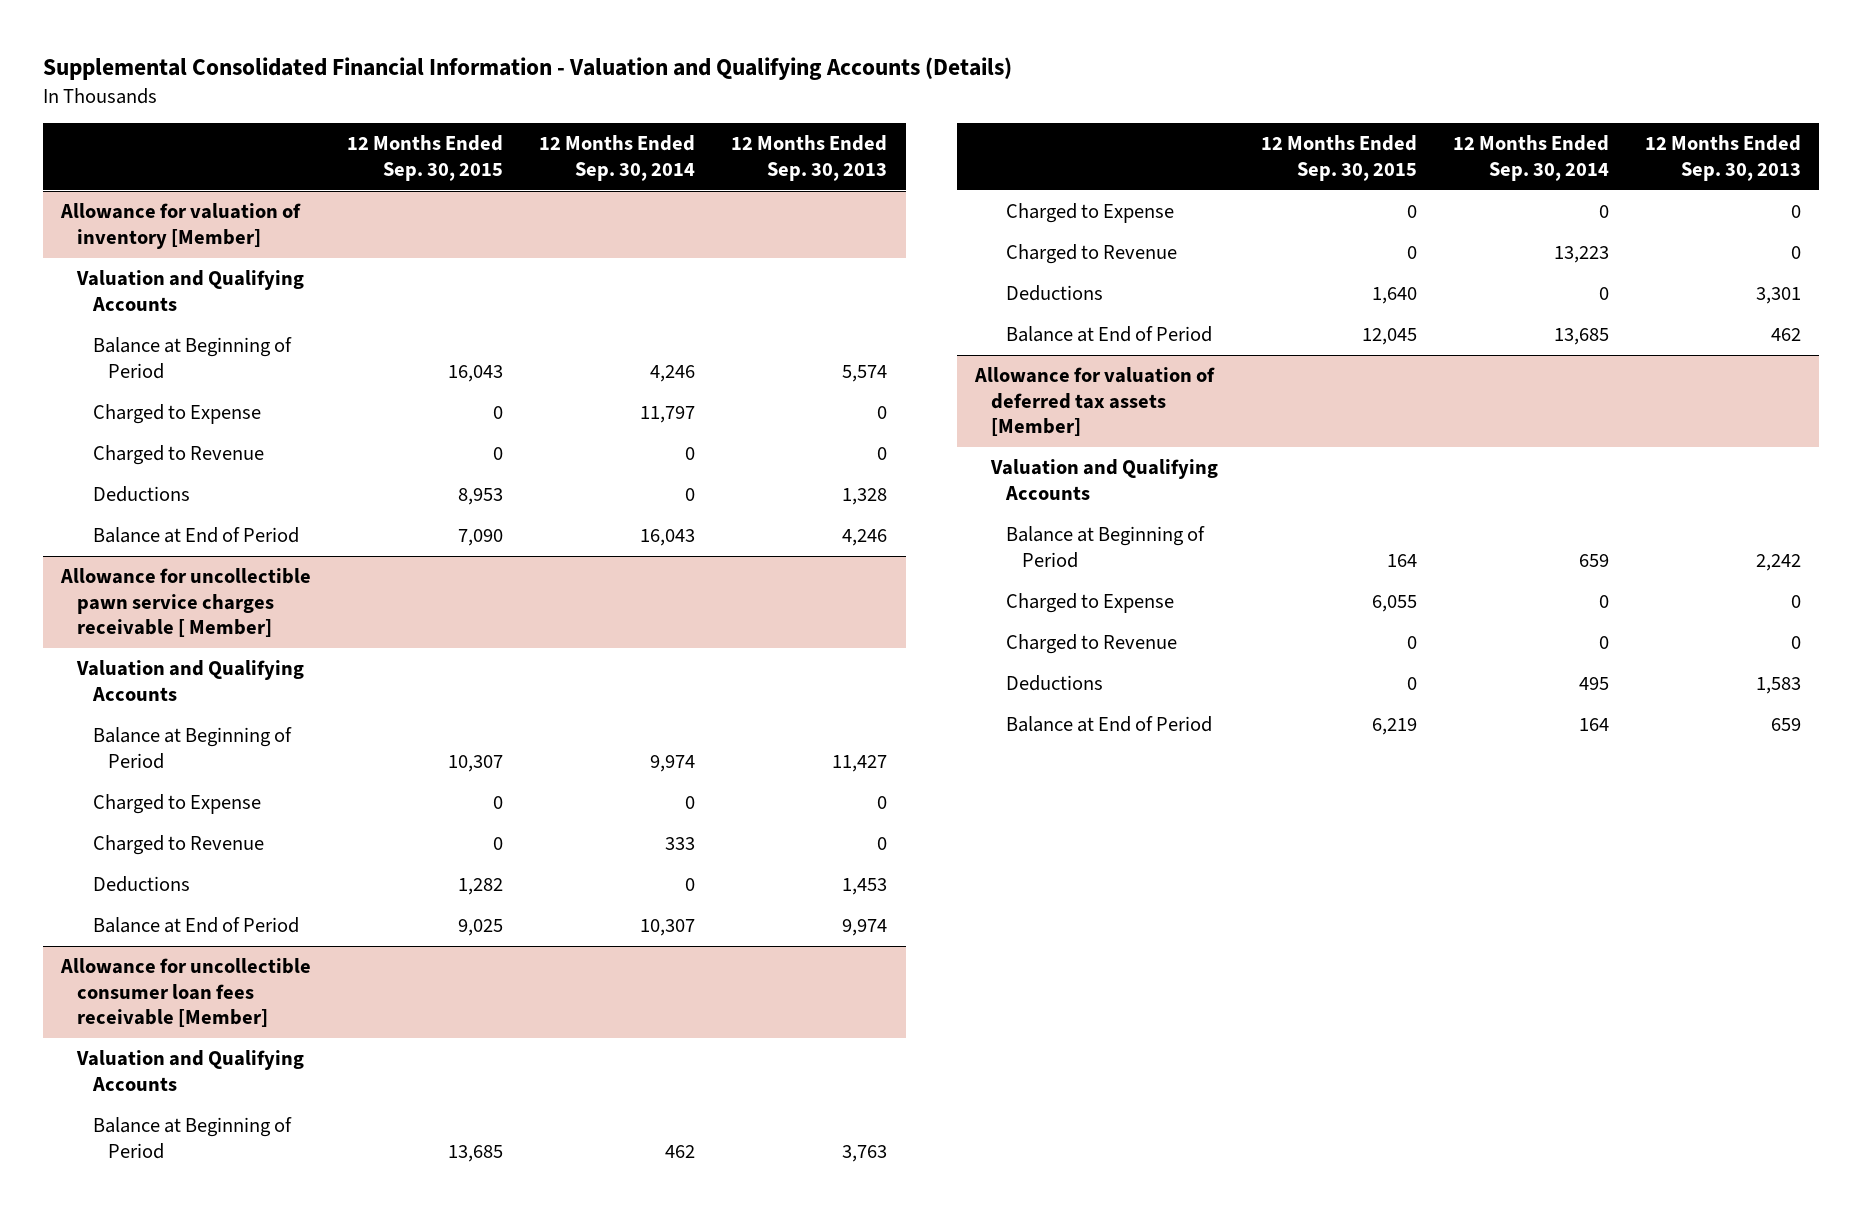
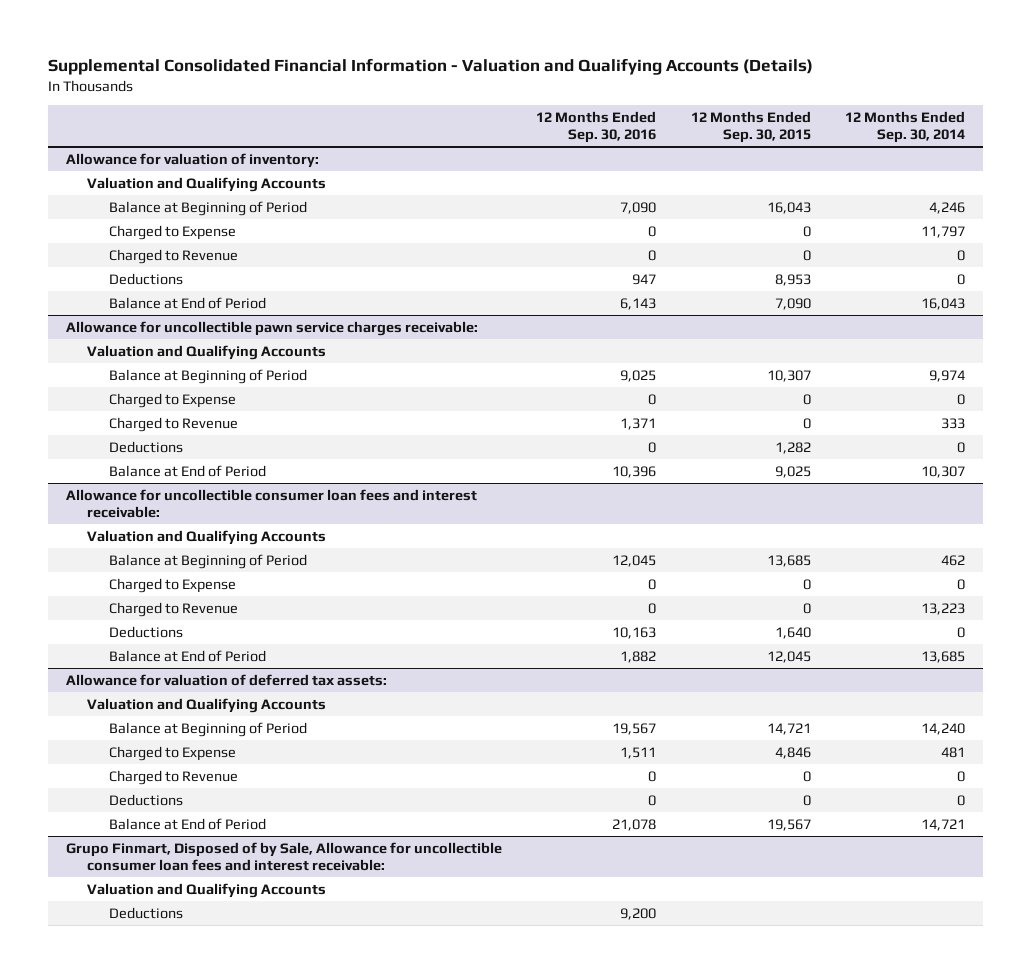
[731,135,888,181] 12 Months Ended Sep. 30, 2013 -> none
none -> [536,110,657,143] 12 Months Ended Sep. 30, 2016
[60,203,302,249] Allowance for valuation of inventory [Member] -> [65,152,319,168] Allowance for valuation of inventory:
[60,568,312,638] Allowance for uncollectible pawn service charges receivable [ Member] -> [65,320,478,336] Allowance for uncollectible pawn service charges receivable:
[60,958,312,1028] Allowance for uncollectible consumer loan fees receivable [Member] -> [65,488,477,518] Allowance for uncollectible consumer loan fees and interest receivable:
[973,367,1215,437] Allowance for valuation of deferred tax assets [Member] -> [65,673,387,686] Allowance for valuation of deferred tax assets:
[1386,553,1417,567] 164 -> [766,722,811,735] 14,721
[1579,553,1610,567] 659 -> [921,722,966,735] 14,240
[1371,595,1417,613] 6,055 -> [774,746,811,759] 4,846
[1599,595,1610,609] 0 -> [941,746,966,758] 481
[1579,677,1610,691] 495 -> [957,794,966,806] 0
[1371,718,1417,736] 6,219 -> [766,818,811,831] 19,567
[1579,718,1610,732] 164 -> [921,818,966,831] 14,721
none -> [65,841,502,871] Grupo Finmart, Disposed of by Sale, Allowance for uncollectible consumer loan fees and interest receivable:
none -> [87,882,327,898] Valuation and Qualifying Accounts
none -> [109,906,184,919] Deductions

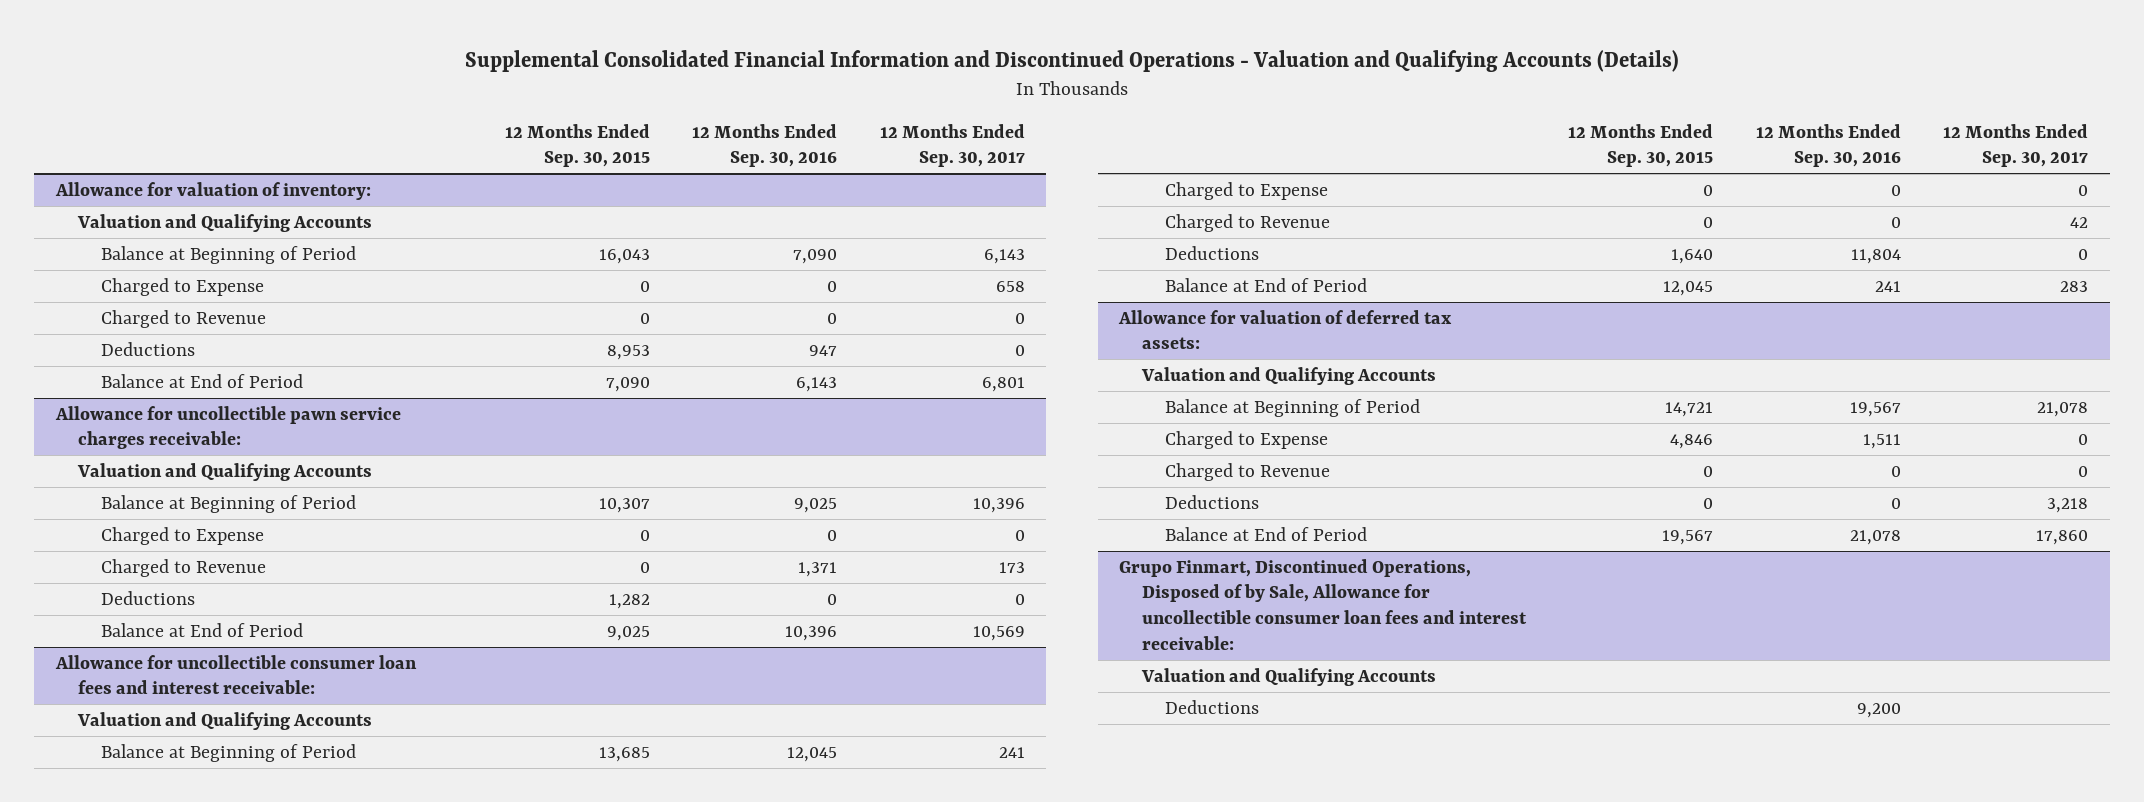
[48,57,814,75] Supplemental Consolidated Financial Information - Valuation and Qualifying Accounts (Details) -> [464,49,1679,72] Supplemental Consolidated Financial Information and Discontinued Operations - Valuation and Qualifying Accounts (Details)
[845,110,966,143] 12 Months Ended Sep. 30, 2014 -> none
none -> [879,123,1025,168] 12 Months Ended Sep. 30, 2017
[612,626,657,639] 10,163 -> [1850,248,1901,264] 11,804
[620,650,657,663] 1,882 -> [1874,280,1901,292] 241
[65,841,502,871] Grupo Finmart, Disposed of by Sale, Allowance for uncollectible consumer loan fees and interest receivable: -> [1119,558,1528,650] Grupo Finmart, Discontinued Operations, Disposed of by Sale, Allowance for uncollectible consumer loan fees and interest receivable:

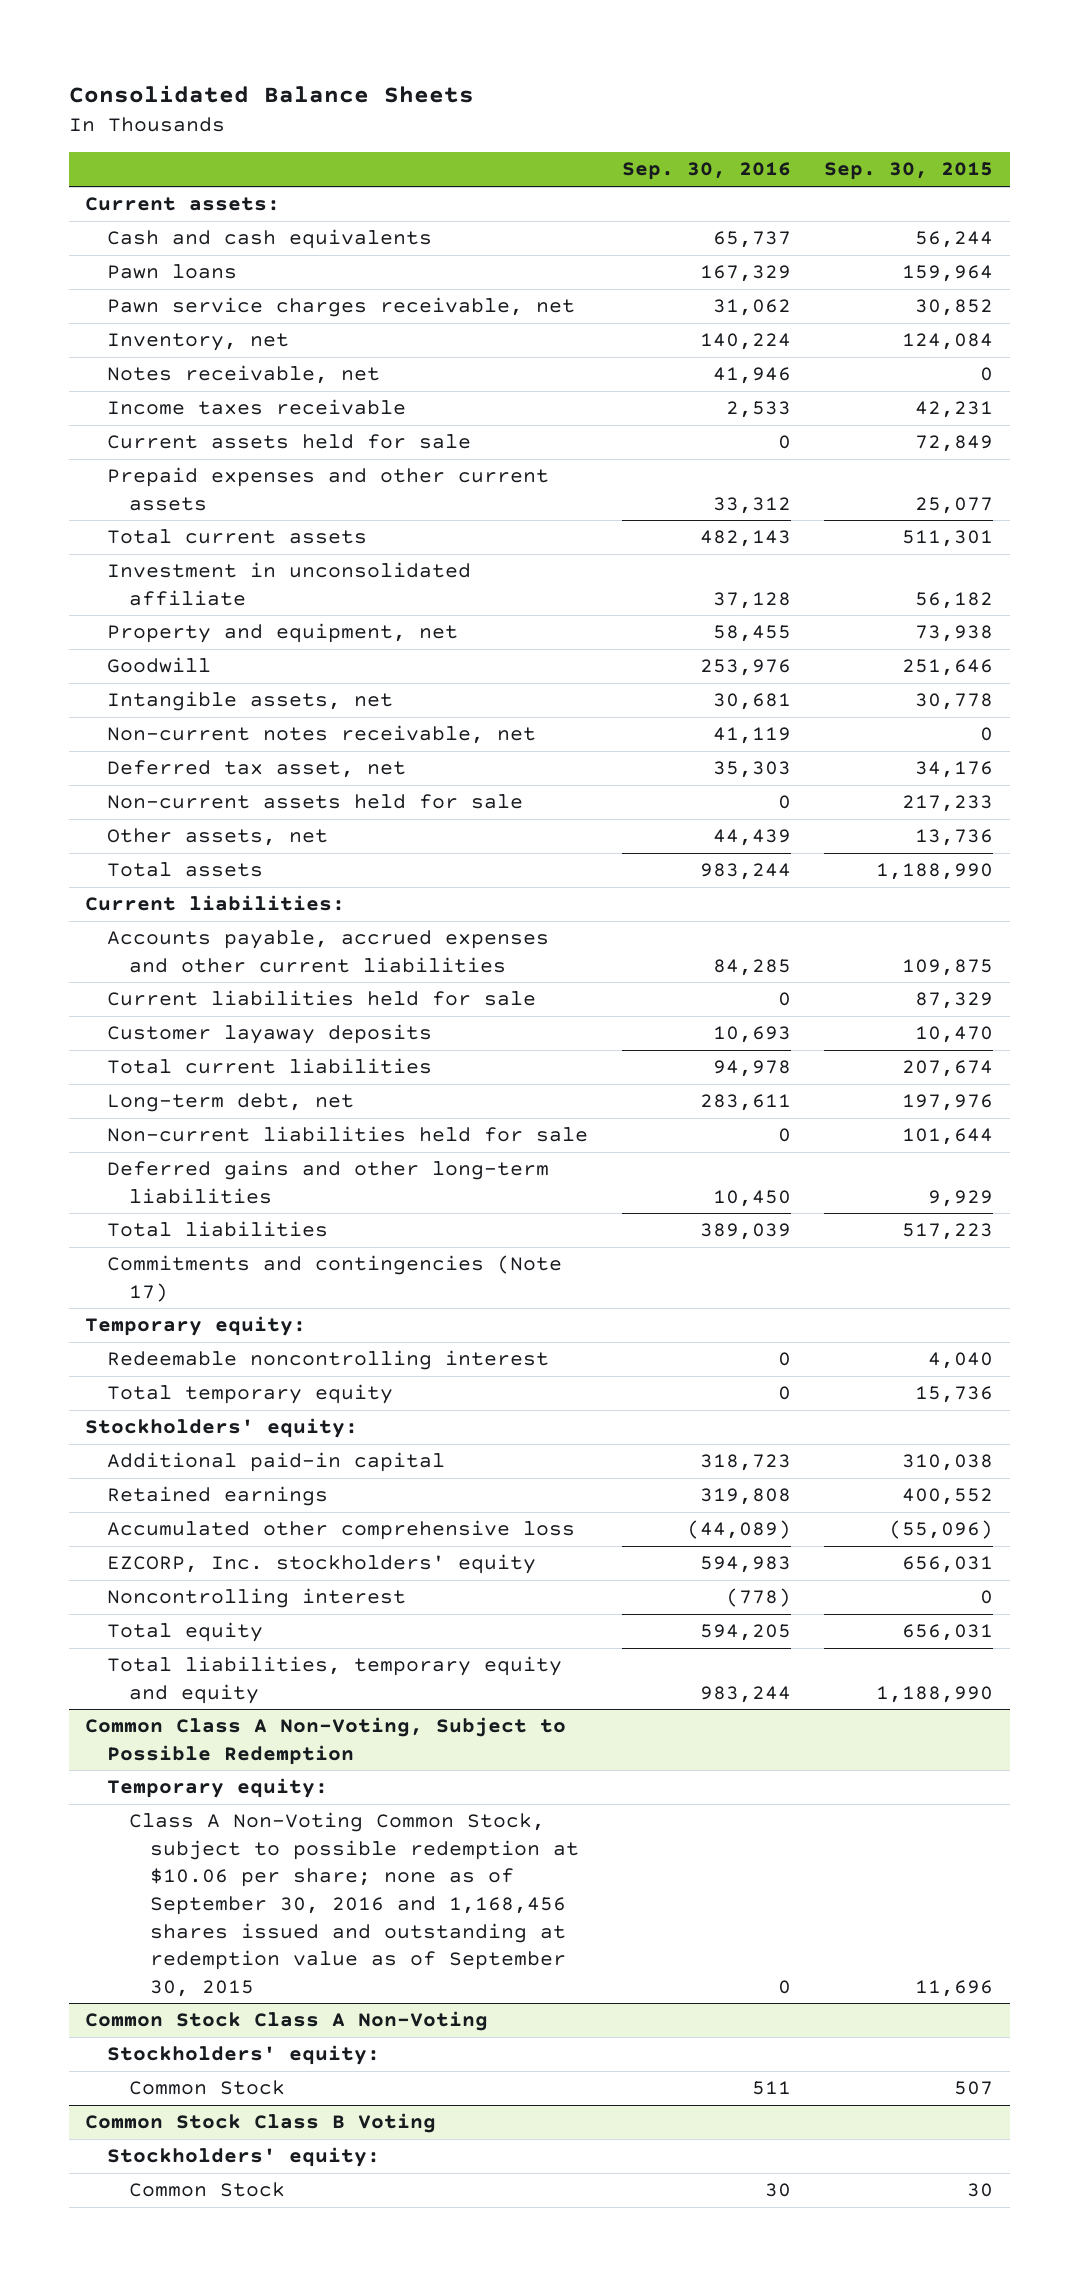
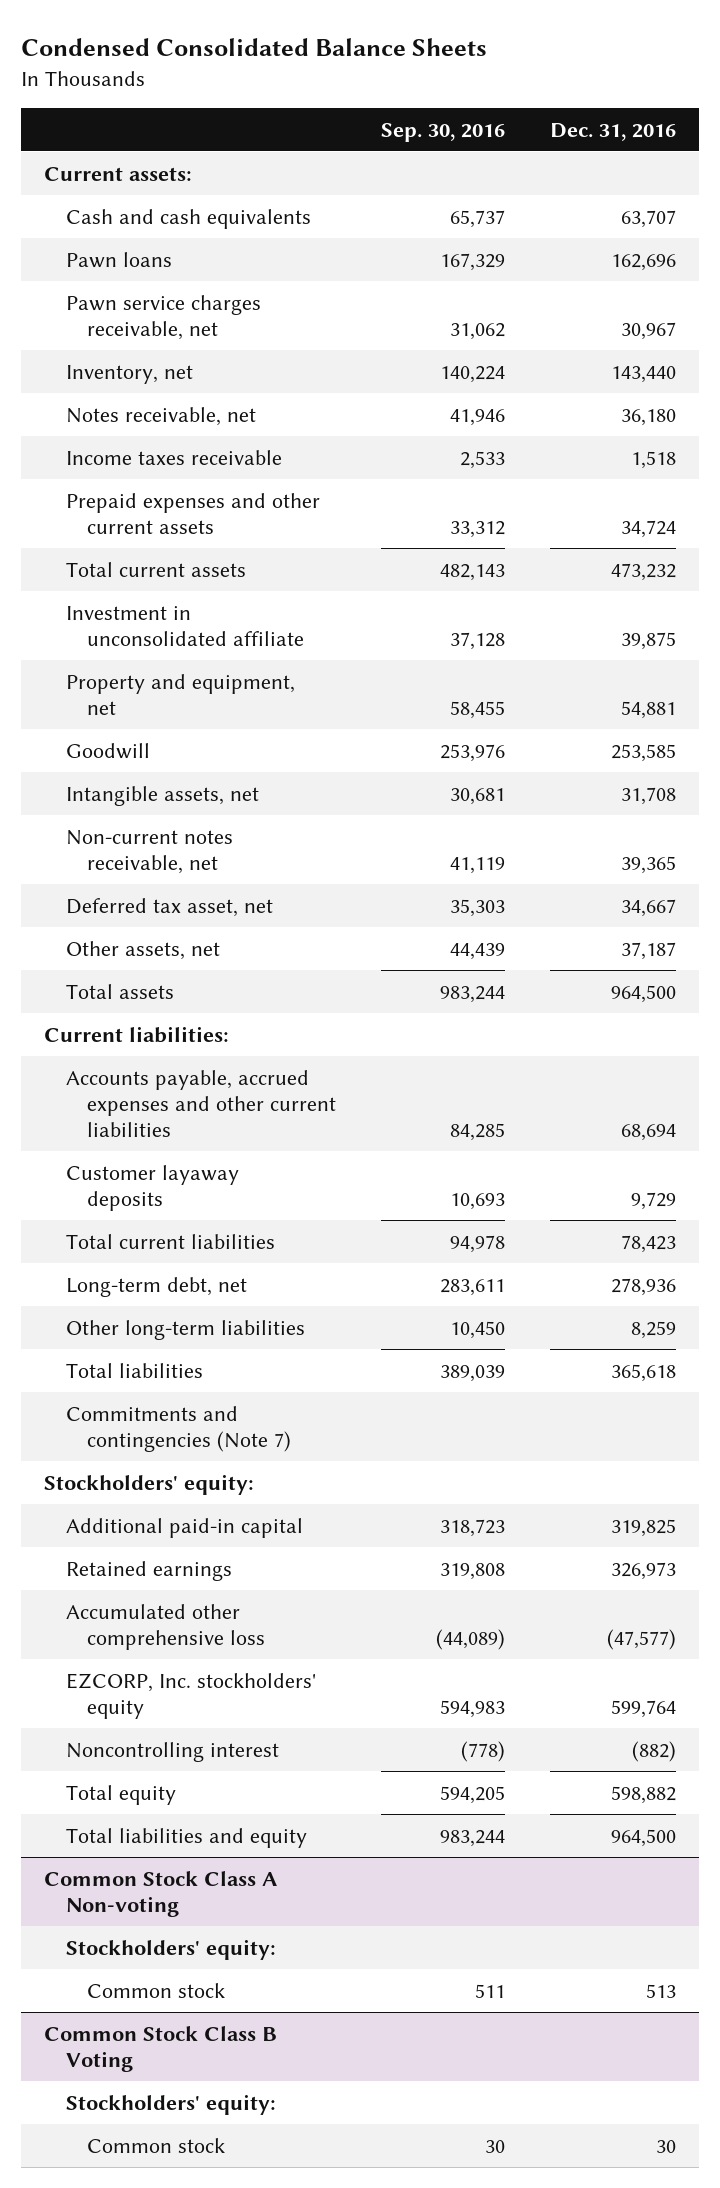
[68,84,474,103] Consolidated Balance Sheets -> [21,37,488,56] Condensed Consolidated Balance Sheets
[824,162,994,181] Sep. 30, 2015 -> none
none -> [550,122,677,141] Dec. 31, 2016
[107,434,472,450] Current assets held for sale -> none
[107,794,524,810] Non-current assets held for sale -> none
[107,990,537,1007] Current liabilities held for sale -> none
[107,1126,589,1143] Non-current liabilities held for sale -> none
[107,1160,550,1204] Deferred gains and other long-term liabilities -> [65,1319,305,1340] Other long-term liabilities
[85,1316,307,1337] Temporary equity: -> none
[107,1350,550,1371] Redeemable noncontrolling interest -> none
[107,1384,394,1405] Total temporary equity -> none
[107,1255,563,1302] Commitments and contingencies (Note 17) -> [65,1405,292,1452] Commitments and contingencies (Note 7)
[85,1717,567,1765] Common Class A Non-Voting, Subject to Possible Redemption -> none
[107,1778,329,1799] Temporary equity: -> none
[128,1812,580,1997] Class A Non-Voting Common Stock, subject to possible redemption at $10.06 per share; none as of September 30, 2016 and 1,168,456 shares issued and outstanding at redemption value as of September 30, 2015 -> none
[107,1656,563,1704] Total liabilities, temporary equity and equity -> [65,1827,307,1848] Total liabilities and equity
[85,2011,489,2032] Common Stock Class A Non-Voting -> [43,1870,277,1917] Common Stock Class A Non-voting
[128,2080,285,2096] Common Stock -> [87,1982,226,1998] Common stock
[128,2182,285,2198] Common Stock -> [87,2137,226,2153] Common stock

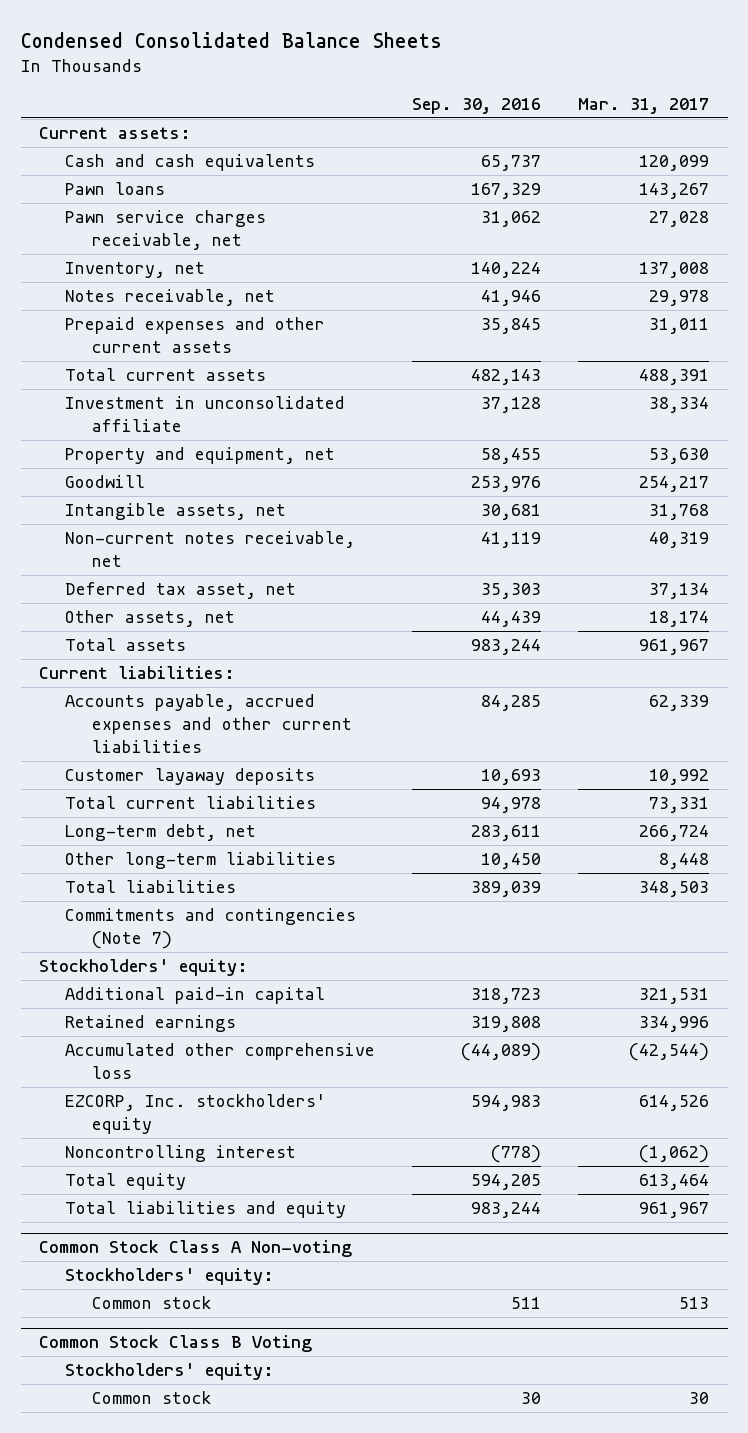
[550,122,677,141] Dec. 31, 2016 -> none
none -> [578,97,710,114] Mar. 31, 2017
[65,449,282,465] Income taxes receivable -> none
[450,520,506,538] 33,312 -> [481,317,542,334] 35,845

